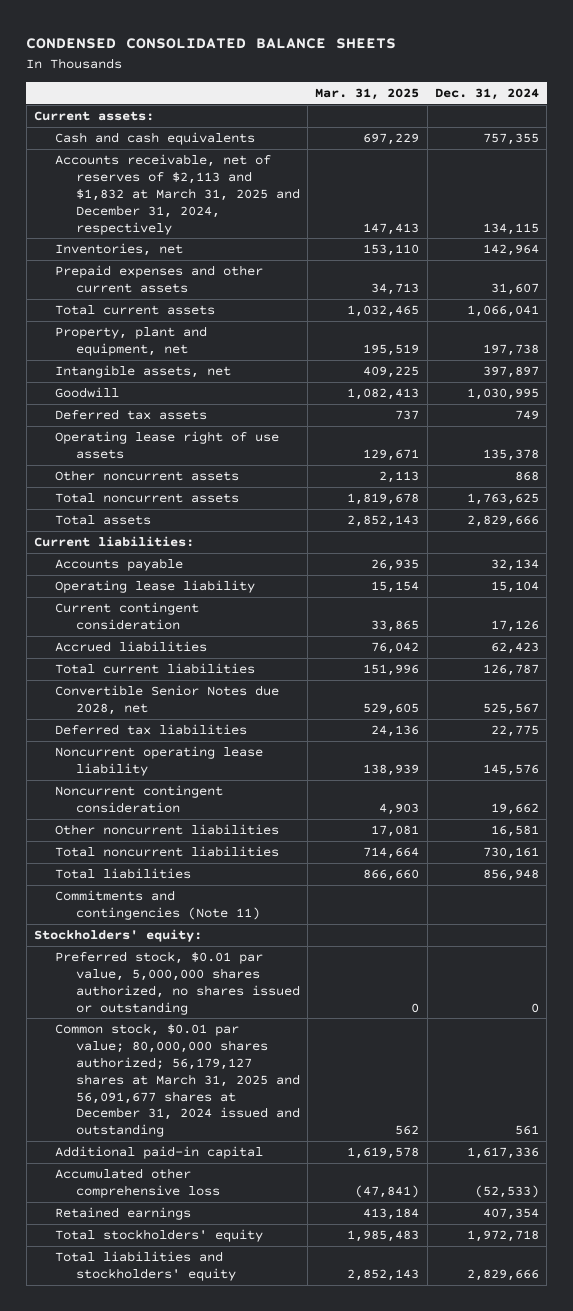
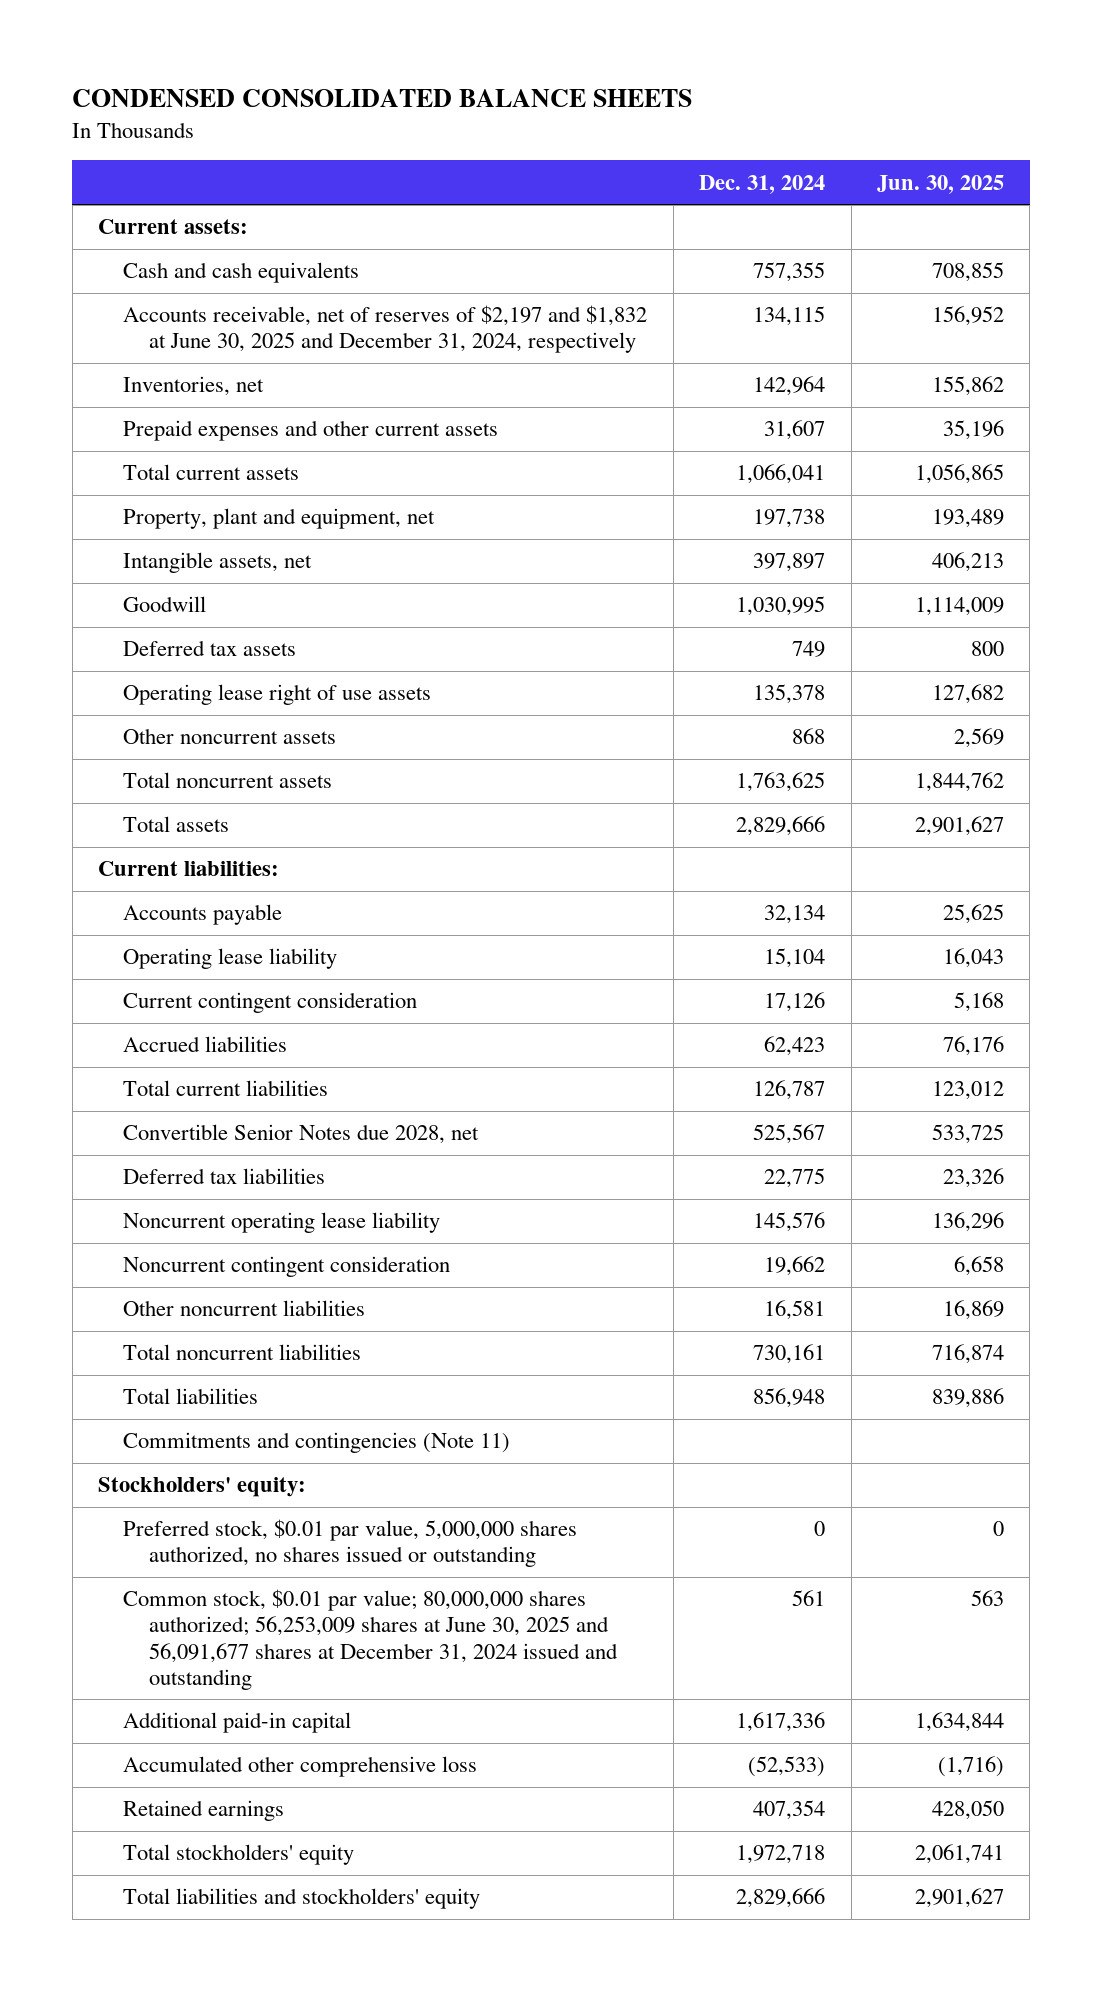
[315,88,420,101] Mar. 31, 2025 -> none
none -> [876,174,1004,194] Jun. 30, 2025
[55,154,300,235] Accounts receivable, net of reserves of $2,113 and $1,832 at March 31, 2025 and December 31, 2024, respectively -> [123,305,648,354] Accounts receivable, net of reserves of $2,197 and $1,832 at June 30, 2025 and December 31, 2024, respectively
[55,1023,300,1138] Common stock, $0.01 par value; 80,000,000 shares authorized; 56,179,127 shares at March 31, 2025 and 56,091,677 shares at December 31, 2024 issued and outstanding -> [123,1589,618,1690] Common stock, $0.01 par value; 80,000,000 shares authorized; 56,253,009 shares at June 30, 2025 and 56,091,677 shares at December 31, 2024 issued and outstanding

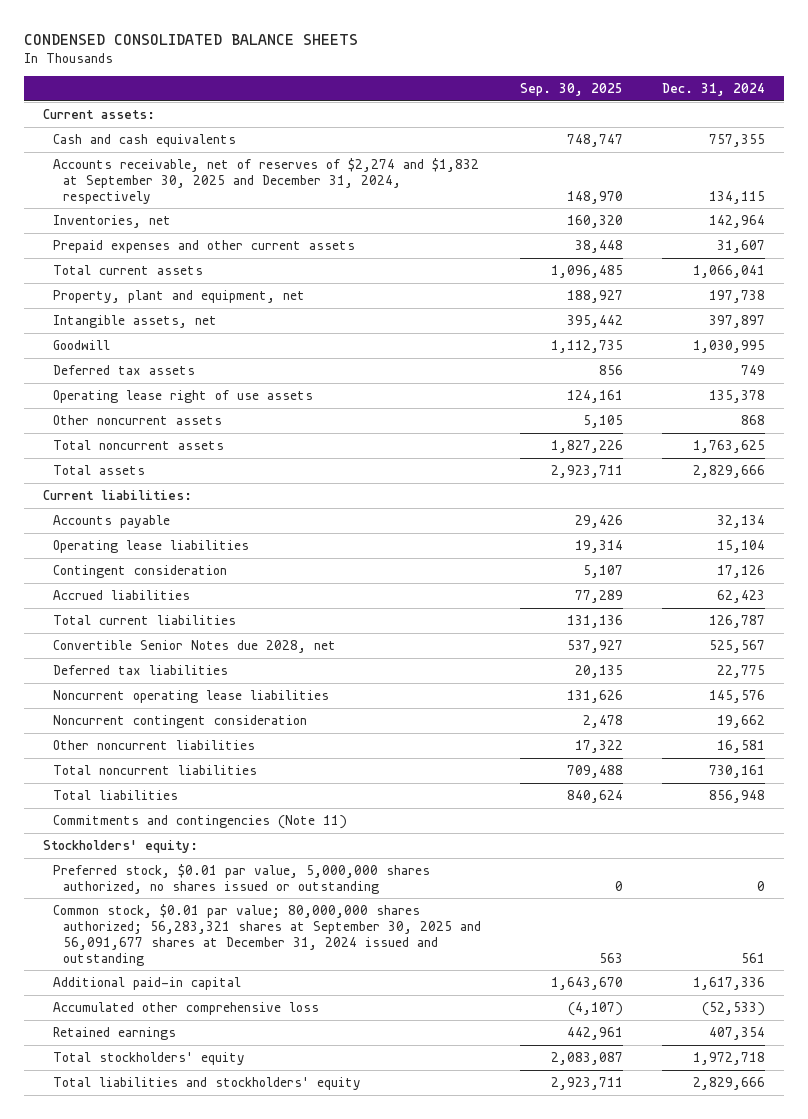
[876,174,1004,194] Jun. 30, 2025 -> none
none -> [519,83,623,97] Sep. 30, 2025
[123,305,648,354] Accounts receivable, net of reserves of $2,197 and $1,832 at June 30, 2025 and December 31, 2024, respectively -> [52,157,479,204] Accounts receivable, net of reserves of $2,274 and $1,832 at September 30, 2025 and December 31, 2024, respectively
[123,948,338,970] Operating lease liability -> [52,539,249,553] Operating lease liabilities
[123,992,418,1014] Current contingent consideration -> [52,564,227,578] Contingent consideration
[123,1212,441,1234] Noncurrent operating lease liability -> [52,689,329,703] Noncurrent operating lease liabilities
[123,1589,618,1690] Common stock, $0.01 par value; 80,000,000 shares authorized; 56,253,009 shares at June 30, 2025 and 56,091,677 shares at December 31, 2024 issued and outstanding -> [52,903,481,966] Common stock, $0.01 par value; 80,000,000 shares authorized; 56,283,321 shares at September 30, 2025 and 56,091,677 shares at December 31, 2024 issued and outstanding

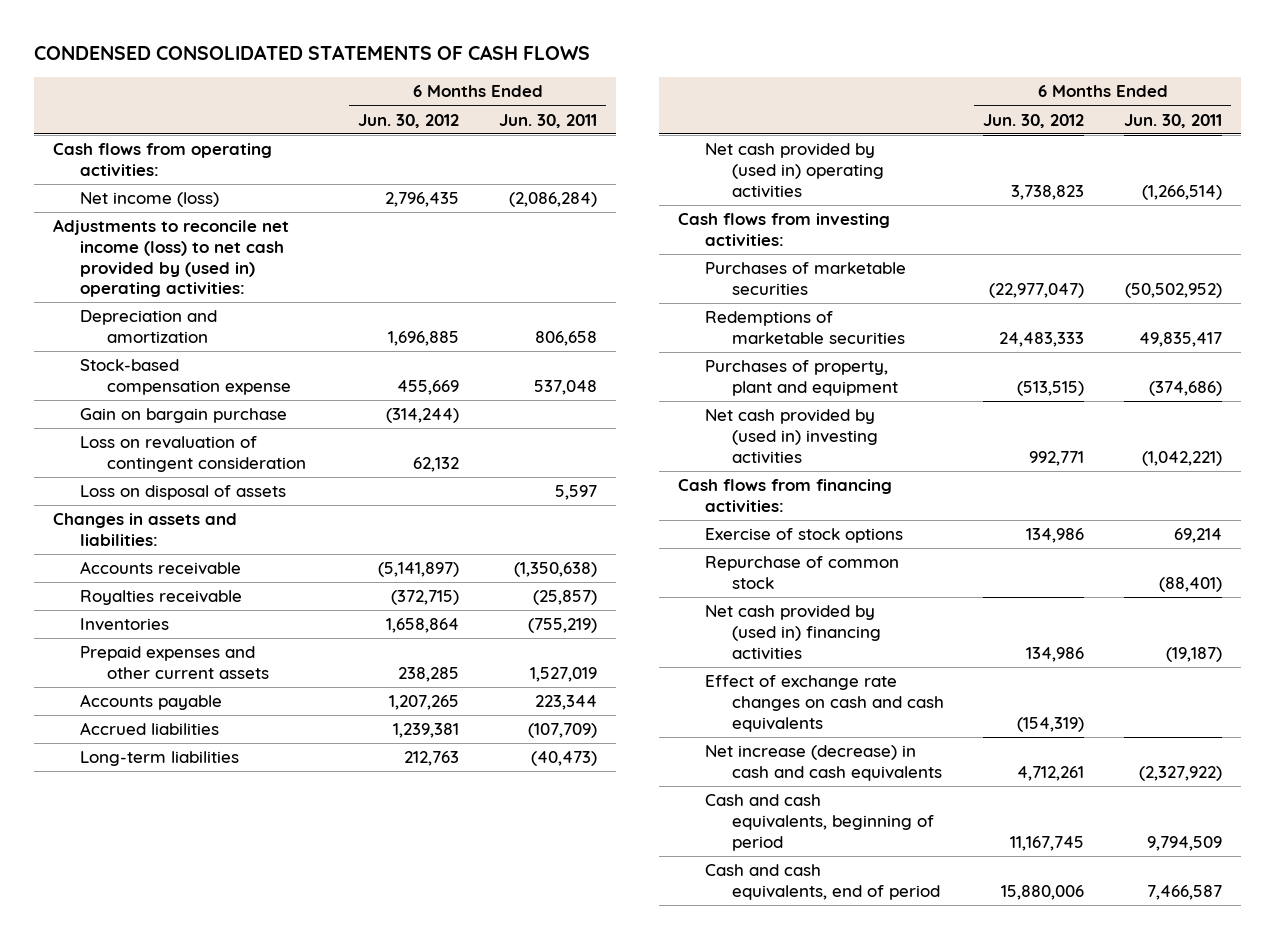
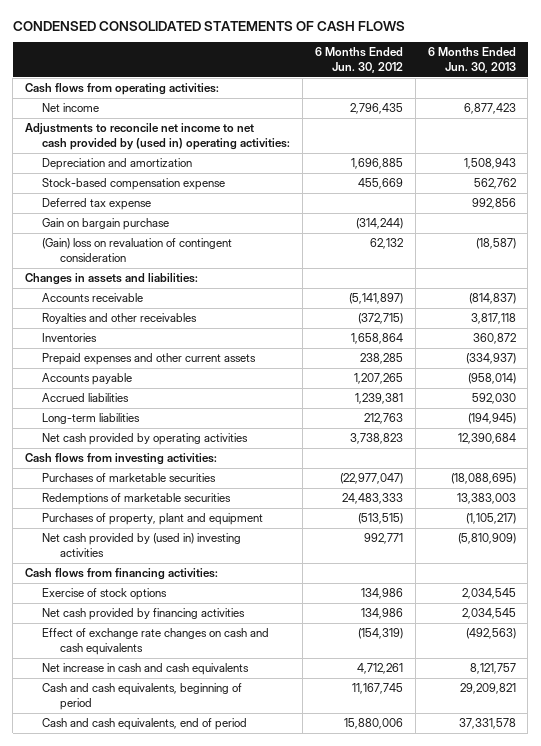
[498,113,597,128] Jun. 30, 2011 -> none
none -> [427,47,516,74] 6 Months Ended Jun. 30, 2013
[80,192,220,208] Net income (loss) -> [42,103,100,113] Net income
[53,219,290,298] Adjustments to reconcile net income (loss) to net cash provided by (used in) operating activities: -> [25,123,291,150] Adjustments to reconcile net income to net cash provided by (used in) operating activities:
none -> [42,198,152,211] Deferred tax expense
[80,485,287,501] Loss on disposal of assets -> none
[80,436,307,472] Loss on revaluation of contingent consideration -> [42,238,233,262] (Gain) loss on revaluation of contingent consideration
[80,590,243,606] Royalties receivable -> [42,313,198,325] Royalties and other receivables
[705,143,885,198] Net cash provided by (used in) operating activities -> [42,433,249,446] Net cash provided by operating activities
[705,556,900,589] Repurchase of common stock -> none
[705,605,882,660] Net cash provided by (used in) financing activities -> [42,608,246,621] Net cash provided by financing activities
[705,745,943,781] Net increase (decrease) in cash and cash equivalents -> [42,663,250,676] Net increase in cash and cash equivalents

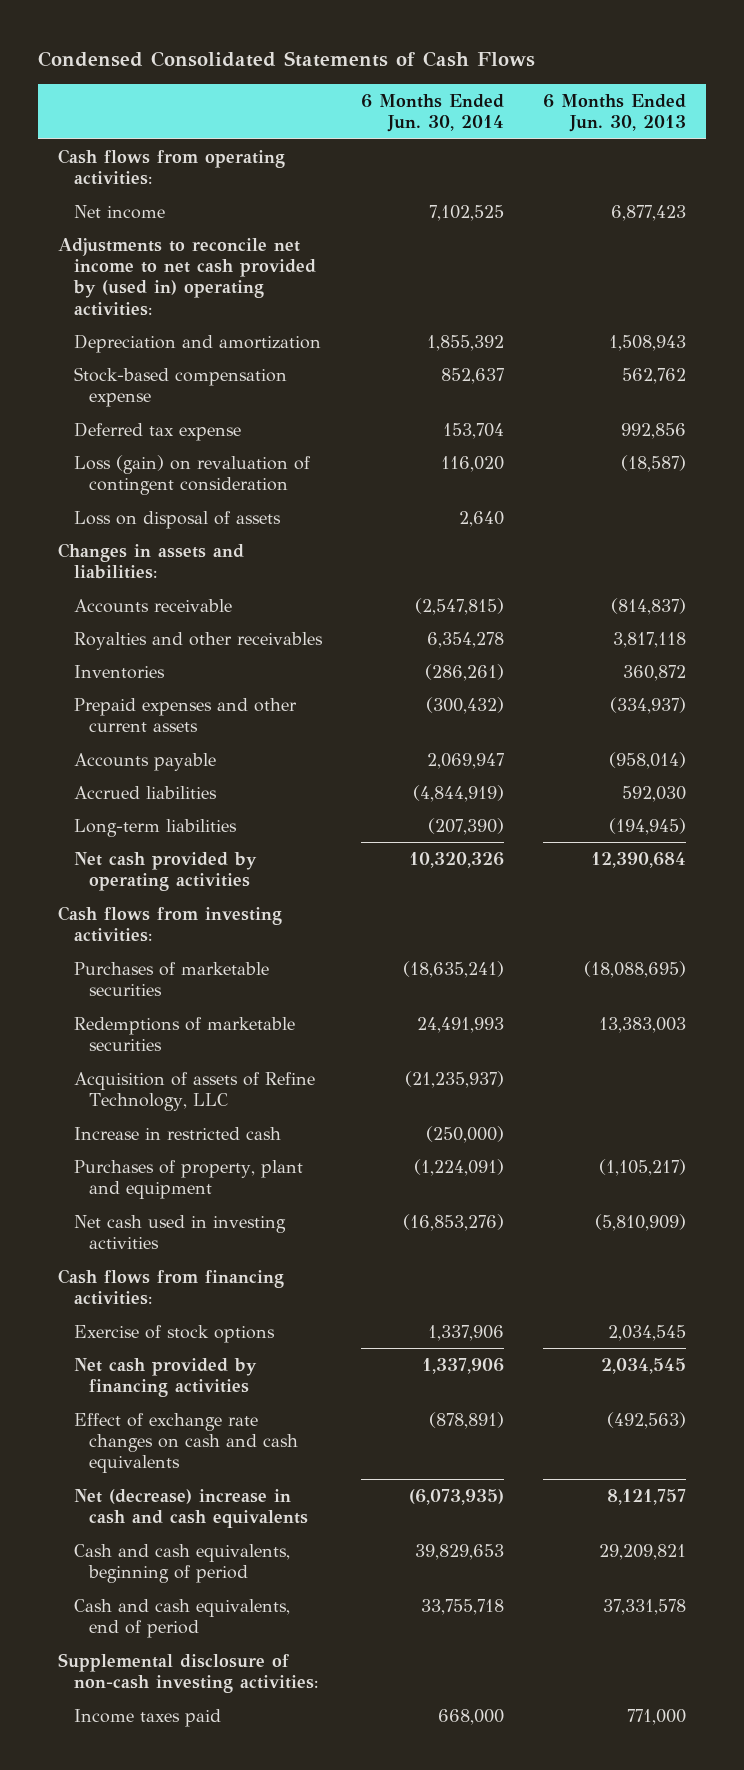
[12,20,405,31] CONDENSED CONSOLIDATED STATEMENTS OF CASH FLOWS -> [38,51,536,68] Condensed Consolidated Statements of Cash Flows
[314,47,403,74] 6 Months Ended Jun. 30, 2012 -> none
none -> [360,93,504,133] 6 Months Ended Jun. 30, 2014
[42,218,170,231] Gain on bargain purchase -> none
[42,238,233,262] (Gain) loss on revaluation of contingent consideration -> [73,454,311,496] Loss (gain) on revaluation of contingent consideration
none -> [73,510,281,529] Loss on disposal of assets
none -> [73,1071,315,1112] Acquisition of assets of Refine Technology, LLC
none -> [73,1126,281,1140] Increase in restricted cash
[42,533,242,557] Net cash provided by (used in) investing activities -> [73,1214,286,1250] Net cash used in investing activities
[42,663,250,676] Net increase in cash and cash equivalents -> [73,1488,309,1529] Net (decrease) increase in cash and cash equivalents
none -> [57,1652,318,1694] Supplemental disclosure of non-cash investing activities:
none -> [73,1708,221,1727] Income taxes paid

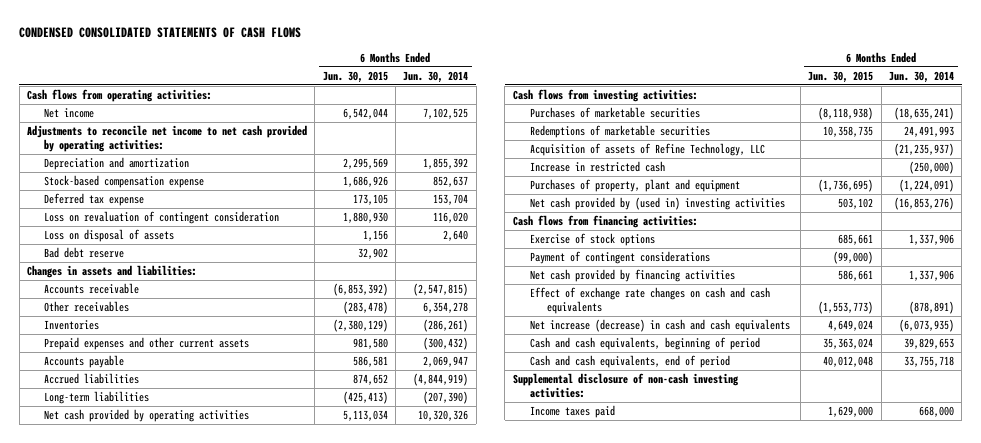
[38,51,536,68] Condensed Consolidated Statements of Cash Flows -> [19,27,302,39] CONDENSED CONSOLIDATED STATEMENTS OF CASH FLOWS
[543,93,687,133] 6 Months Ended Jun. 30, 2013 -> none
none -> [322,70,388,83] Jun. 30, 2015
[57,237,316,316] Adjustments to reconcile net income to net cash provided by (used in) operating activities: -> [27,125,308,153] Adjustments to reconcile net income to net cash provided by operating activities:
[73,454,311,496] Loss (gain) on revaluation of contingent consideration -> [44,211,280,225] Loss on revaluation of contingent consideration
none -> [44,247,125,259] Bad debt reserve
[73,631,323,650] Royalties and other receivables -> [44,301,130,313] Other receivables
[73,1214,286,1250] Net cash used in investing activities -> [529,197,785,211] Net cash provided by (used in) investing activities
none -> [529,251,710,265] Payment of contingent considerations
[73,1488,309,1529] Net (decrease) increase in cash and cash equivalents -> [529,319,790,333] Net increase (decrease) in cash and cash equivalents

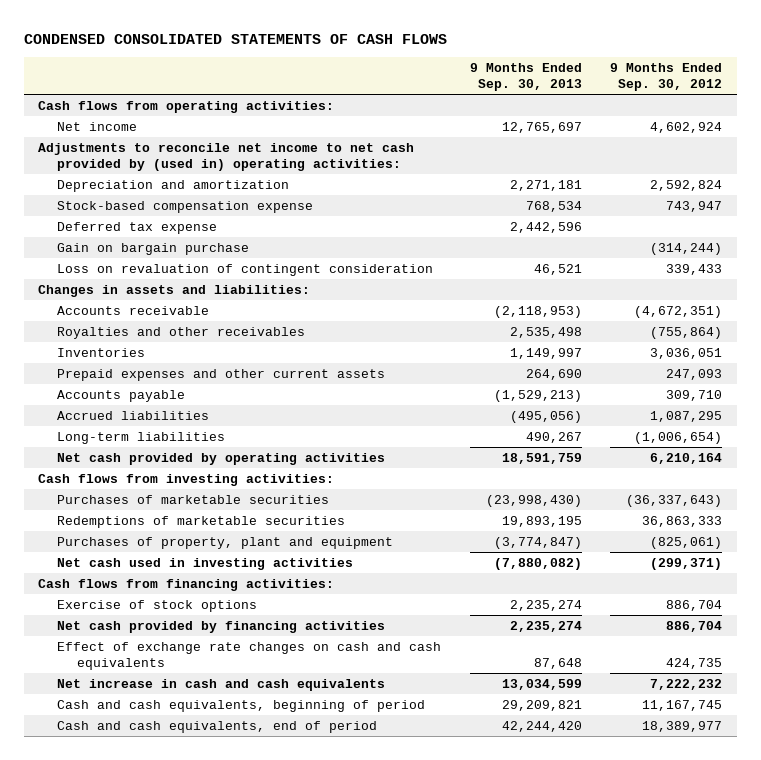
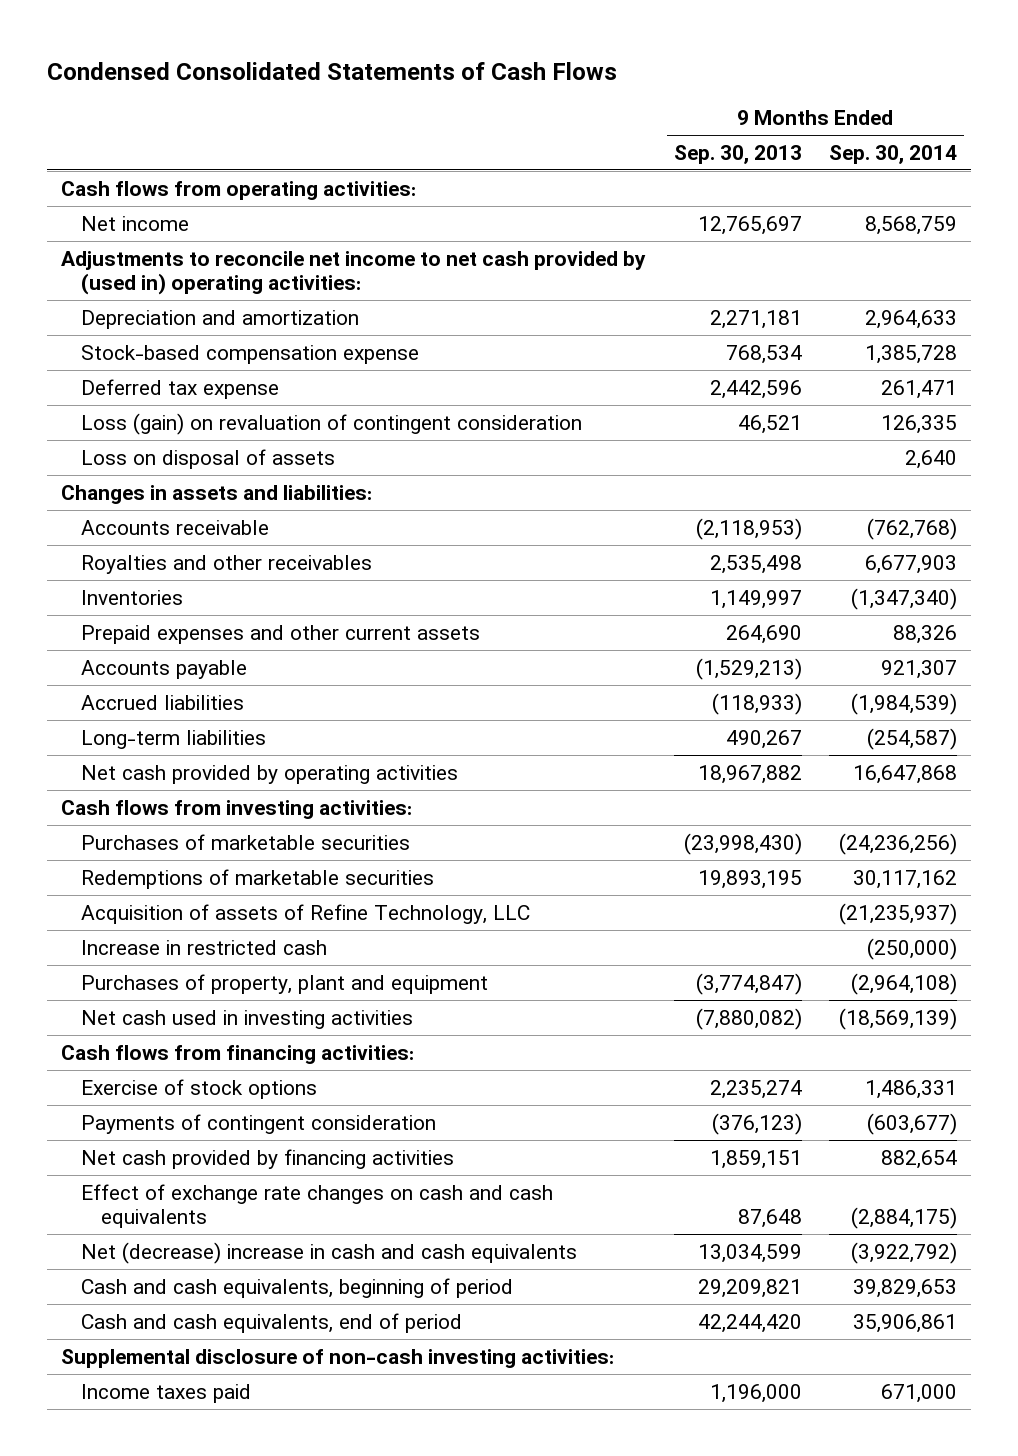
[23,34,447,45] CONDENSED CONSOLIDATED STATEMENTS OF CASH FLOWS -> [47,61,618,80] Condensed Consolidated Statements of Cash Flows
[610,62,723,92] 9 Months Ended Sep. 30, 2012 -> none
none -> [829,144,958,164] Sep. 30, 2014
[57,242,250,255] Gain on bargain purchase -> none
[57,263,434,276] Loss on revaluation of contingent consideration -> [80,412,582,435] Loss (gain) on revaluation of contingent consideration
none -> [80,448,335,469] Loss on disposal of assets
[509,410,582,423] (495,056) -> [711,692,802,715] (118,933)
[501,452,582,464] 18,591,759 -> [697,764,802,784] 18,967,882
none -> [80,903,530,924] Acquisition of assets of Refine Technology, LLC
none -> [80,939,327,955] Increase in restricted cash
none -> [80,1113,436,1134] Payments of contingent consideration
[509,620,582,632] 2,235,274 -> [709,1149,802,1169] 1,859,151
[57,678,386,691] Net increase in cash and cash equivalents -> [80,1241,577,1264] Net (decrease) increase in cash and cash equivalents
none -> [61,1348,615,1368] Supplemental disclosure of non-cash investing activities:
none -> [80,1383,251,1403] Income taxes paid

